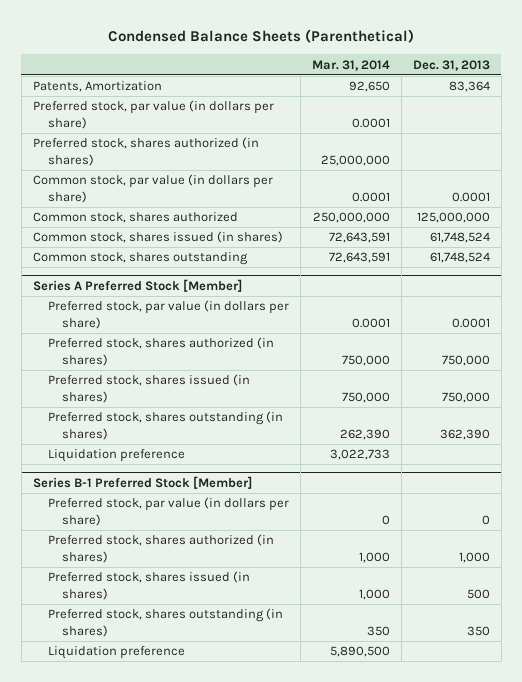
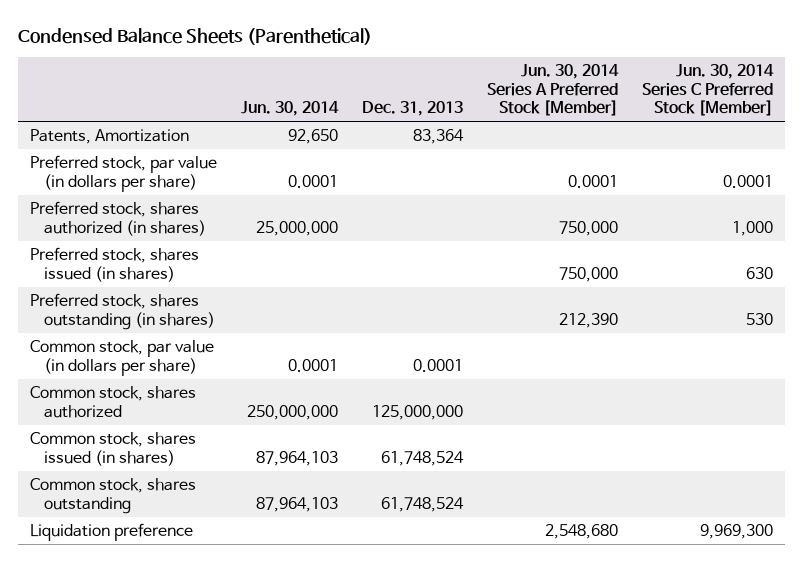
[311,59,390,71] Mar. 31, 2014 -> none
none -> [241,101,340,117] Jun. 30, 2014
none -> [487,64,620,117] Jun. 30, 2014 Series A Preferred Stock [Member]
none -> [642,64,775,117] Jun. 30, 2014 Series C Preferred Stock [Member]
none -> [30,247,200,282] Preferred stock, shares issued (in shares)
none -> [30,293,216,330] Preferred stock, shares outstanding (in shares)
[32,278,242,292] Series A Preferred Stock [Member] -> none
[47,300,289,330] Preferred stock, par value (in dollars per share) -> none
[47,337,274,367] Preferred stock, shares authorized (in shares) -> none
[47,374,250,404] Preferred stock, shares issued (in shares) -> none
[47,411,283,441] Preferred stock, shares outstanding (in shares) -> none
[47,449,185,463] Liquidation preference -> none
[32,475,252,489] Series B-1 Preferred Stock [Member] -> none
[47,497,289,527] Preferred stock, par value (in dollars per share) -> none
[47,534,274,564] Preferred stock, shares authorized (in shares) -> none
[47,571,250,601] Preferred stock, shares issued (in shares) -> none
[47,608,283,638] Preferred stock, shares outstanding (in shares) -> none
[47,646,185,660] Liquidation preference -> none
none -> [30,523,194,542] Liquidation preference

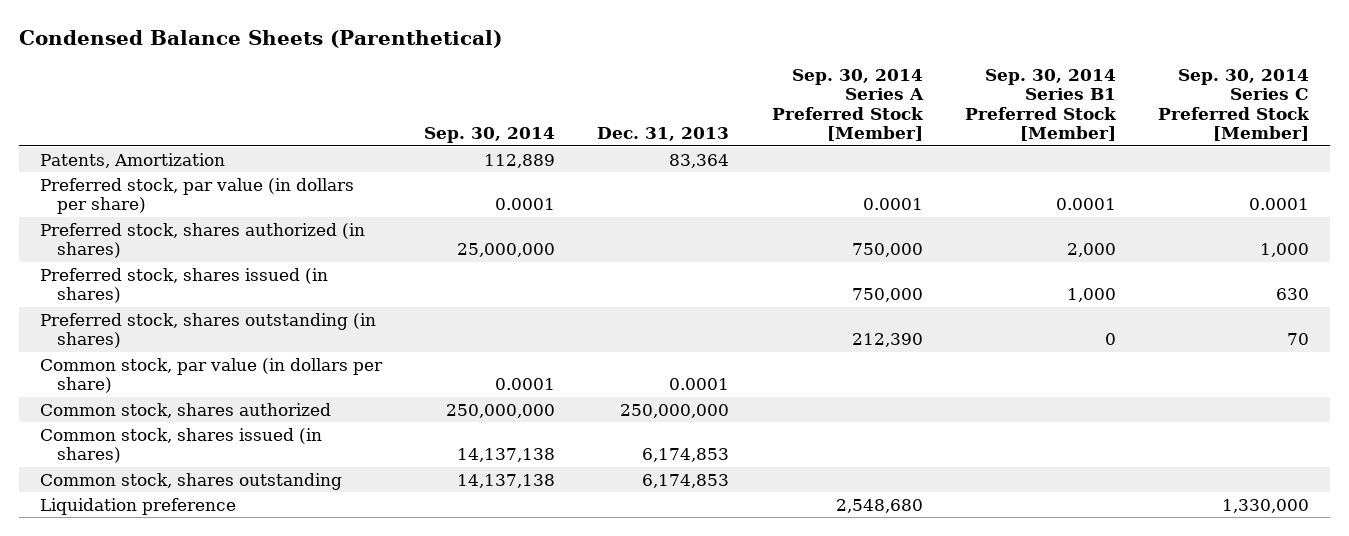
[241,101,340,117] Jun. 30, 2014 -> none
[487,64,620,117] Jun. 30, 2014 Series A Preferred Stock [Member] -> none
[642,64,775,117] Jun. 30, 2014 Series C Preferred Stock [Member] -> none
none -> [424,127,556,144] Sep. 30, 2014
none -> [771,68,924,142] Sep. 30, 2014 Series A Preferred Stock [Member]
none -> [964,68,1117,142] Sep. 30, 2014 Series B1 Preferred Stock [Member]
none -> [1157,68,1310,142] Sep. 30, 2014 Series C Preferred Stock [Member]
[372,404,464,420] 125,000,000 -> [620,403,730,418] 250,000,000
[381,450,465,466] 61,748,524 -> [642,448,730,463] 6,174,853
[381,496,465,512] 61,748,524 -> [642,473,730,488] 6,174,853

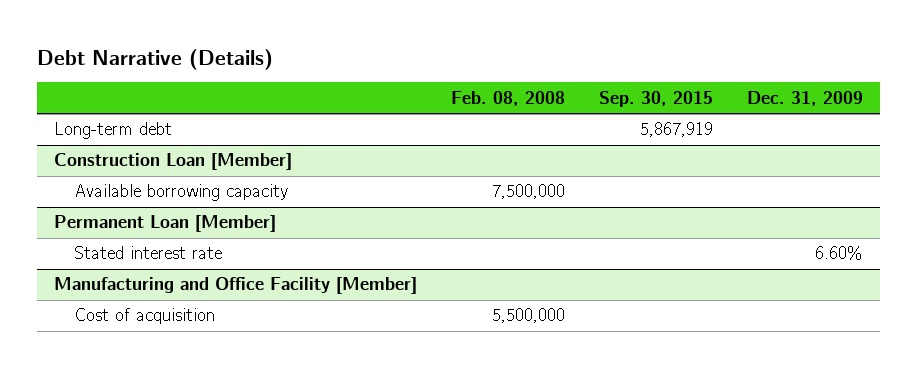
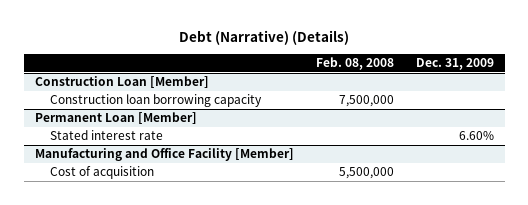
[36,48,273,70] Debt Narrative (Details) -> [179,30,350,46] Debt (Narrative) (Details)
[598,90,713,107] Sep. 30, 2015 -> none
[53,122,172,140] Long-term debt -> none
[74,184,289,202] Available borrowing capacity -> [50,94,263,108] Construction loan borrowing capacity

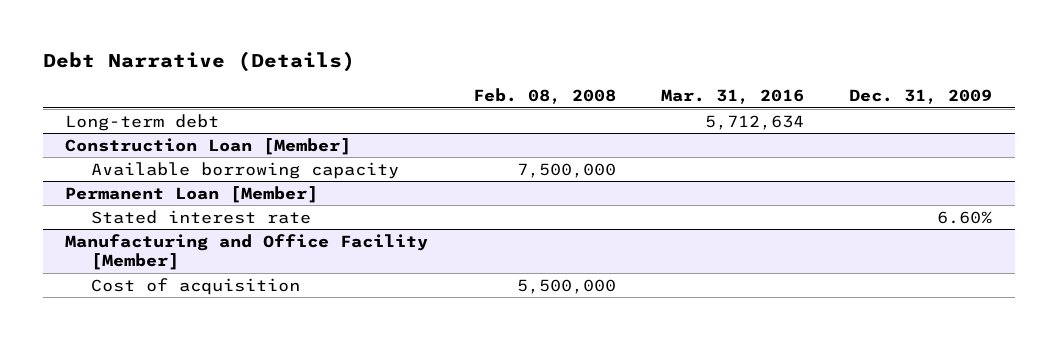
[179,30,350,46] Debt (Narrative) (Details) -> [42,51,355,73] Debt Narrative (Details)
none -> [661,89,805,105] Mar. 31, 2016
none -> [65,113,220,131] Long-term debt
[50,94,263,108] Construction loan borrowing capacity -> [90,161,399,179] Available borrowing capacity

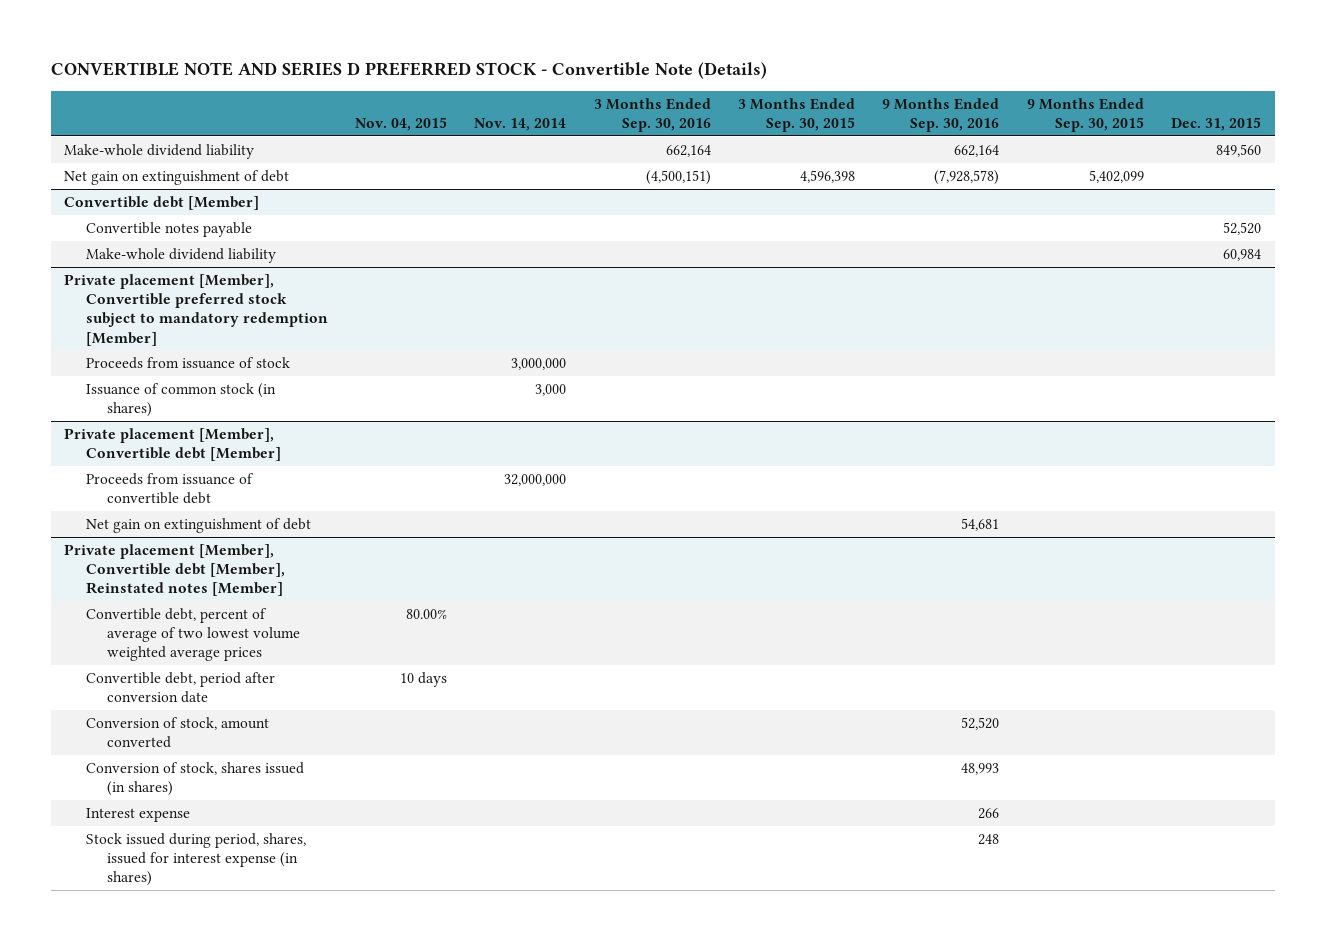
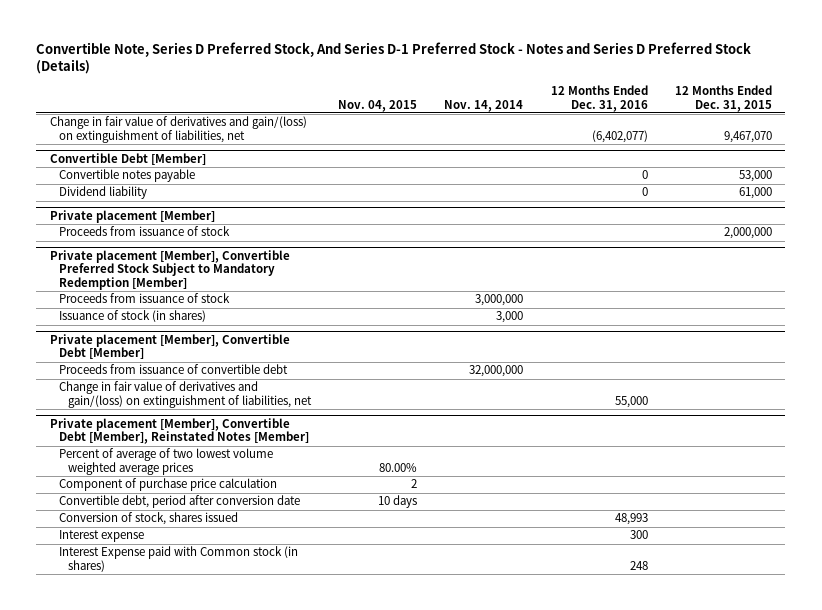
[50,62,767,80] CONVERTIBLE NOTE AND SERIES D PREFERRED STOCK - Convertible Note (Details) -> [36,41,752,75] Convertible Note, Series D Preferred Stock, And Series D-1 Preferred Stock - Notes and Series D Preferred Stock (Details)
[593,97,711,133] 3 Months Ended Sep. 30, 2016 -> none
[737,97,855,133] 3 Months Ended Sep. 30, 2015 -> none
[882,97,1000,133] 9 Months Ended Sep. 30, 2016 -> none
[1026,97,1144,133] 9 Months Ended Sep. 30, 2015 -> none
[1171,117,1262,132] Dec. 31, 2015 -> none
none -> [550,85,648,112] 12 Months Ended Dec. 31, 2016
none -> [674,85,772,112] 12 Months Ended Dec. 31, 2015
[64,144,255,160] Make-whole dividend liability -> none
[64,170,290,186] Net gain on extinguishment of debt -> [49,116,307,143] Change in fair value of derivatives and gain/(loss) on extinguishment of liabilities, net
[64,196,260,211] Convertible debt [Member] -> [49,153,206,166] Convertible Debt [Member]
[85,248,276,264] Make-whole dividend liability -> [58,186,147,200] Dividend liability
none -> [49,210,215,224] Private placement [Member]
none -> [58,226,230,237] Proceeds from issuance of stock
[64,274,328,346] Private placement [Member], Convertible preferred stock subject to mandatory redemption [Member] -> [49,250,290,290] Private placement [Member], Convertible Preferred Stock Subject to Mandatory Redemption [Member]
[85,383,276,418] Issuance of common stock (in shares) -> [58,310,206,323] Issuance of stock (in shares)
[64,428,281,462] Private placement [Member], Convertible debt [Member] -> [49,334,290,360] Private placement [Member], Convertible Debt [Member]
[85,518,311,534] Net gain on extinguishment of debt -> [58,381,312,408] Change in fair value of derivatives and gain/(loss) on extinguishment of liabilities, net
[64,544,285,597] Private placement [Member], Convertible debt [Member], Reinstated notes [Member] -> [49,418,309,445] Private placement [Member], Convertible Debt [Member], Reinstated Notes [Member]
[85,608,300,662] Convertible debt, percent of average of two lowest volume weighted average prices -> [58,448,273,475] Percent of average of two lowest volume weighted average prices
none -> [58,478,277,492] Component of purchase price calculation
[85,717,269,749] Conversion of stock, amount converted -> none
[85,762,304,797] Conversion of stock, shares issued (in shares) -> [58,512,238,526] Conversion of stock, shares issued
[85,833,306,887] Stock issued during period, shares, issued for interest expense (in shares) -> [58,546,298,572] Interest Expense paid with Common stock (in shares)

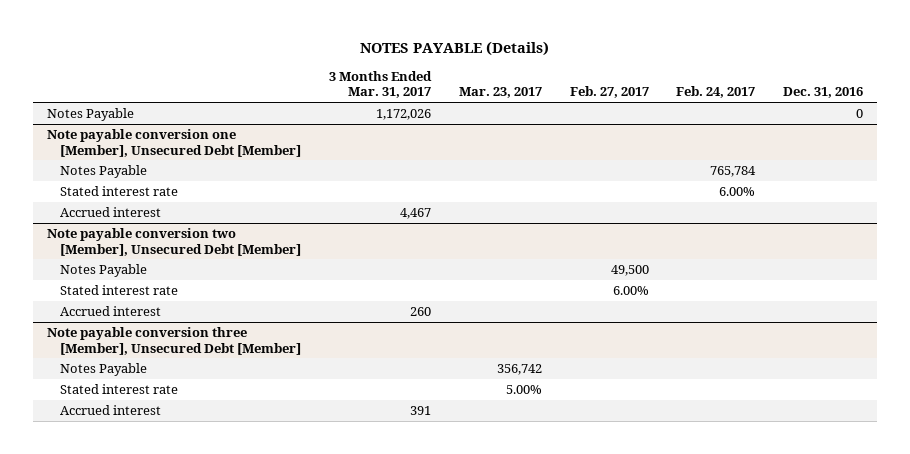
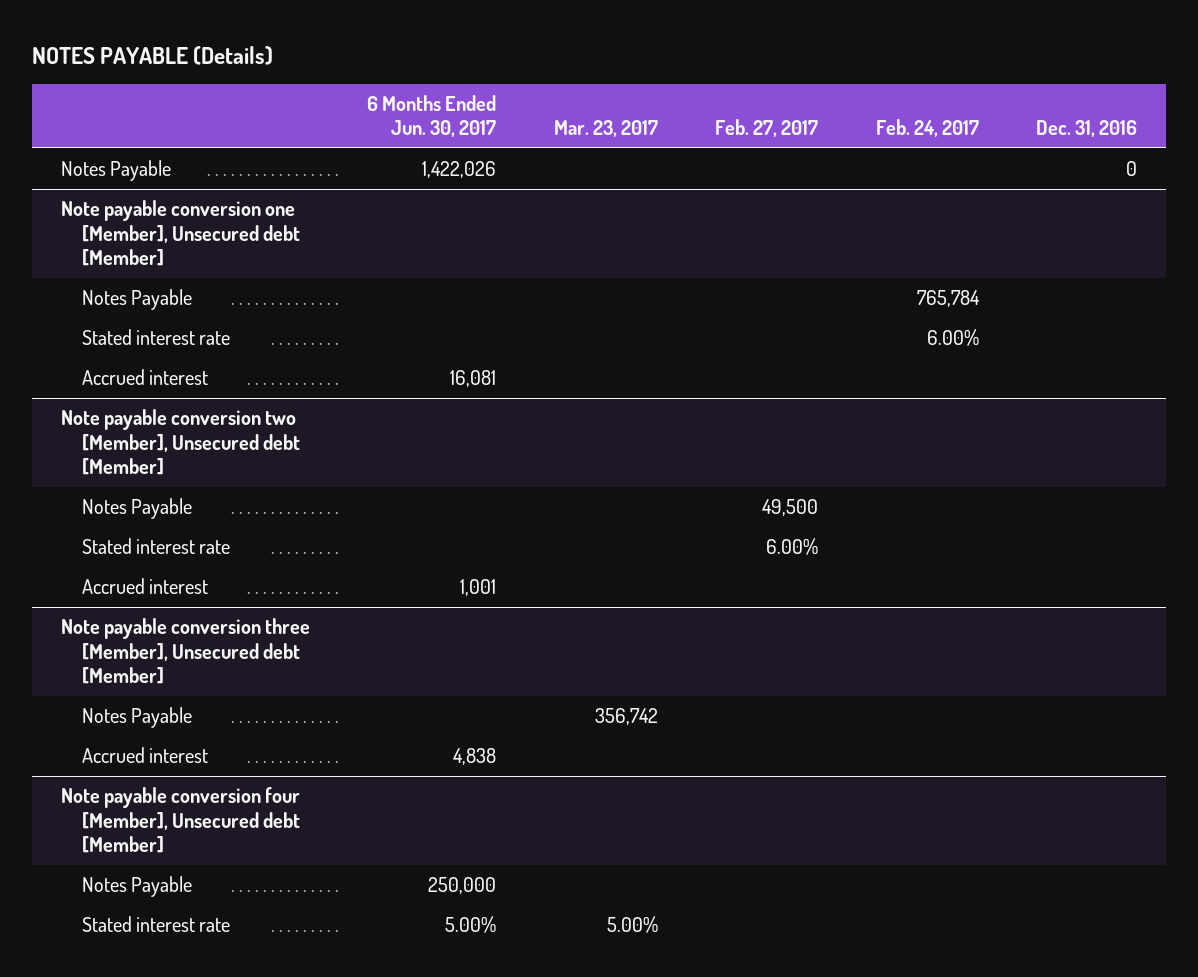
[329,70,433,99] 3 Months Ended Mar. 31, 2017 -> none
none -> [367,94,497,138] 6 Months Ended Jun. 30, 2017
[47,128,302,157] Note payable conversion one [Member], Unsecured Debt [Member] -> [61,200,301,267] Note payable conversion one [Member], Unsecured debt [Member]
[47,227,302,256] Note payable conversion two [Member], Unsecured Debt [Member] -> [61,409,301,476] Note payable conversion two [Member], Unsecured debt [Member]
[47,326,302,355] Note payable conversion three [Member], Unsecured Debt [Member] -> [61,618,311,685] Note payable conversion three [Member], Unsecured debt [Member]
[60,383,179,394] Stated interest rate -> none
none -> [61,787,301,854] Note payable conversion four [Member], Unsecured debt [Member]
none -> [82,876,193,898] Notes Payable
none -> [82,916,231,933] Stated interest rate

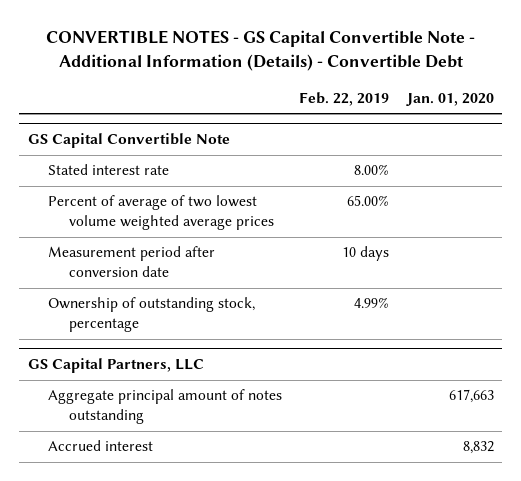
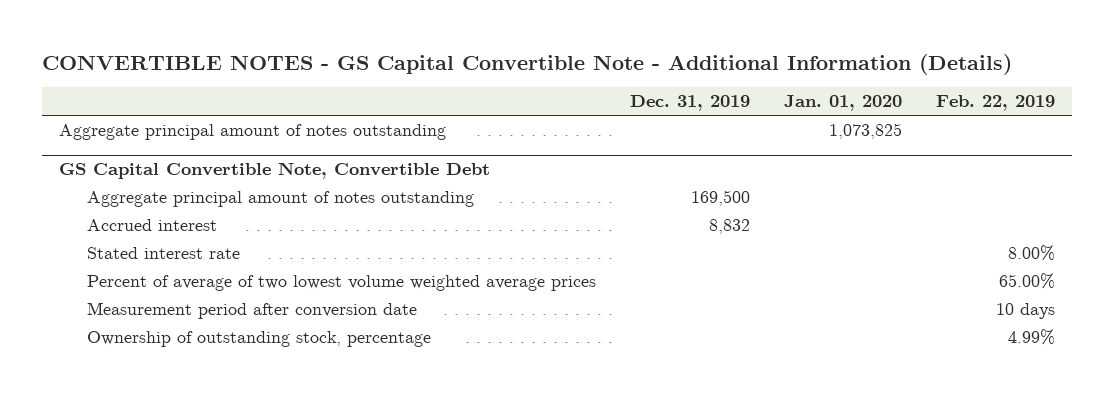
[45,29,475,71] CONVERTIBLE NOTES - GS Capital Convertible Note - Additional Information (Details) - Convertible Debt -> [42,53,1013,75] CONVERTIBLE NOTES - GS Capital Convertible Note - Additional Information (Details)
none -> [630,95,751,112] Dec. 31, 2019
none -> [59,123,447,140] Aggregate principal amount of notes outstanding
[27,133,230,149] GS Capital Convertible Note -> [59,162,491,180] GS Capital Convertible Note, Convertible Debt
none -> [87,190,475,207] Aggregate principal amount of notes outstanding
none -> [87,218,218,231] Accrued interest
[27,358,204,374] GS Capital Partners, LLC -> none
[48,389,283,425] Aggregate principal amount of notes outstanding -> none
[48,440,154,452] Accrued interest -> none

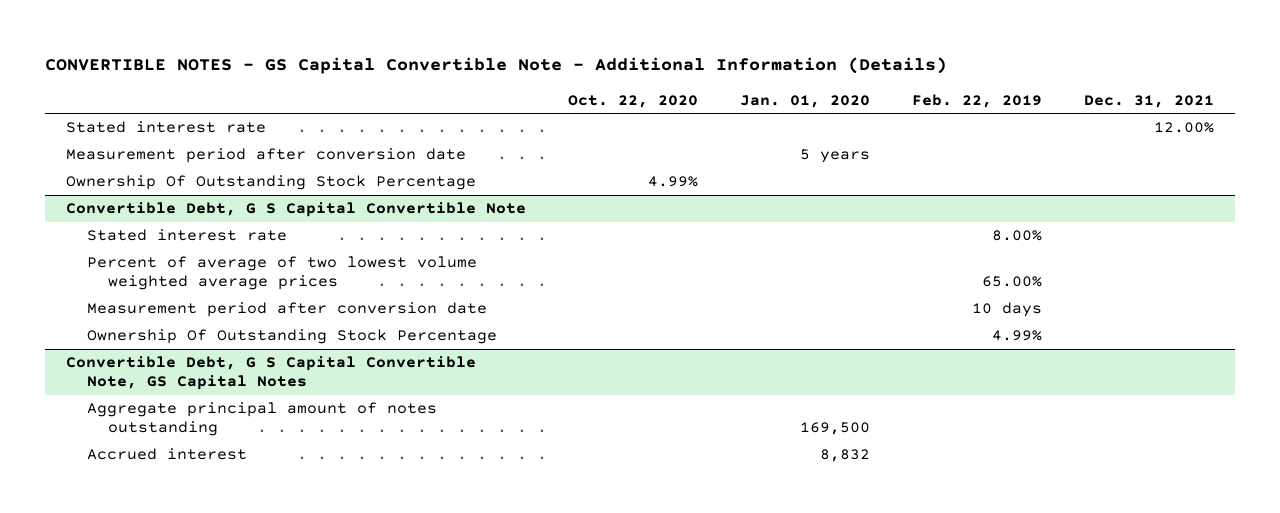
[630,95,751,112] Dec. 31, 2019 -> none
none -> [568,94,699,108] Oct. 22, 2020
none -> [1084,94,1215,108] Dec. 31, 2021
[59,123,447,140] Aggregate principal amount of notes outstanding -> none
[87,190,475,207] Aggregate principal amount of notes outstanding -> none
[87,218,218,231] Accrued interest -> none
none -> [66,121,267,134] Stated interest rate
none -> [66,148,467,164] Measurement period after conversion date
none -> [66,175,477,191] Ownership Of Outstanding Stock Percentage
[59,162,491,180] GS Capital Convertible Note, Convertible Debt -> [66,202,527,218] Convertible Debt, G S Capital Convertible Note
[87,330,432,347] Ownership of outstanding stock, percentage -> [87,329,498,345] Ownership Of Outstanding Stock Percentage
none -> [66,356,477,391] Convertible Debt, G S Capital Convertible Note, GS Capital Notes
none -> [87,402,438,437] Aggregate principal amount of notes outstanding
none -> [87,448,248,461] Accrued interest

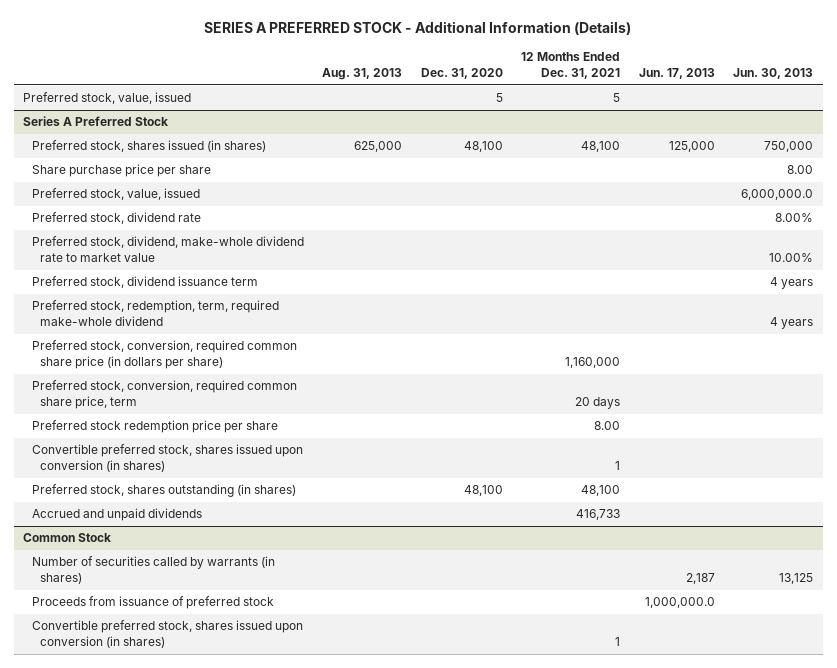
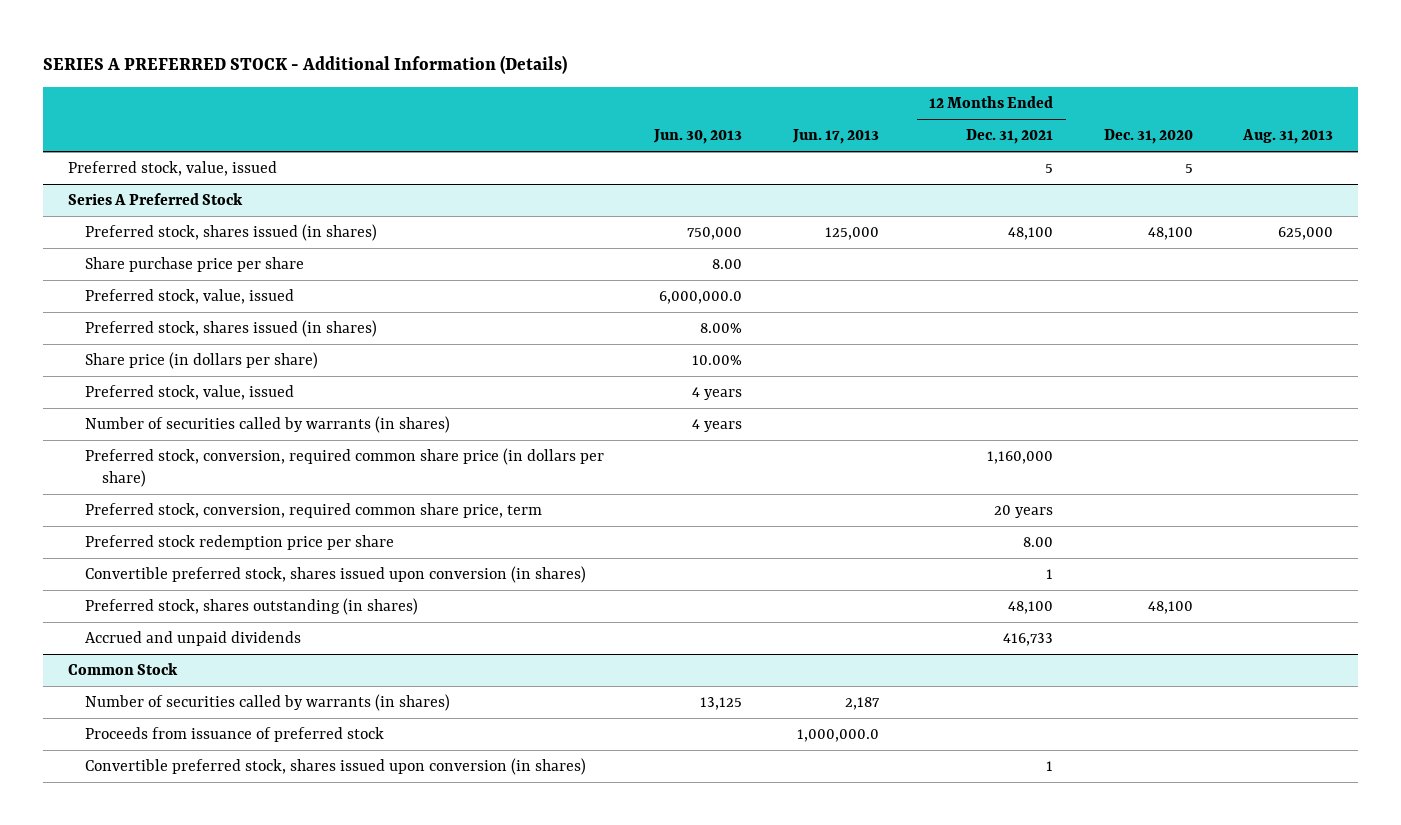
[31,212,201,225] Preferred stock, dividend rate -> [85,319,378,337] Preferred stock, shares issued (in shares)
[31,236,304,263] Preferred stock, dividend, make-whole dividend rate to market value -> [85,351,319,369] Share price (in dollars per share)
[31,276,258,289] Preferred stock, dividend issuance term -> [85,384,295,400] Preferred stock, value, issued
[31,300,279,327] Preferred stock, redemption, term, required make-whole dividend -> [85,415,451,433] Number of securities called by warrants (in shares)
[575,397,621,410] 20 days -> [994,504,1054,518] 20 years

